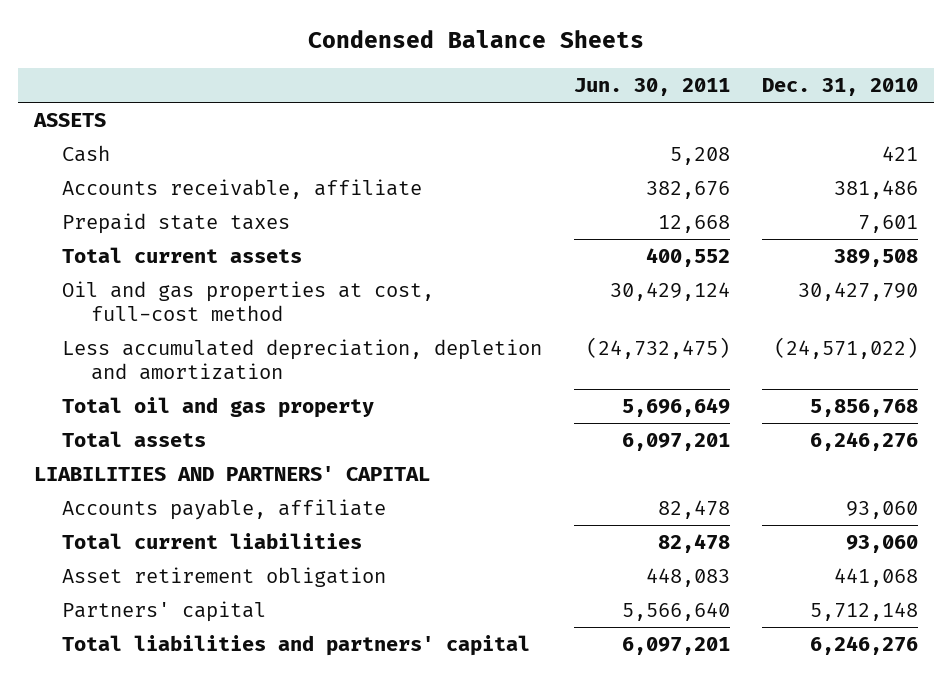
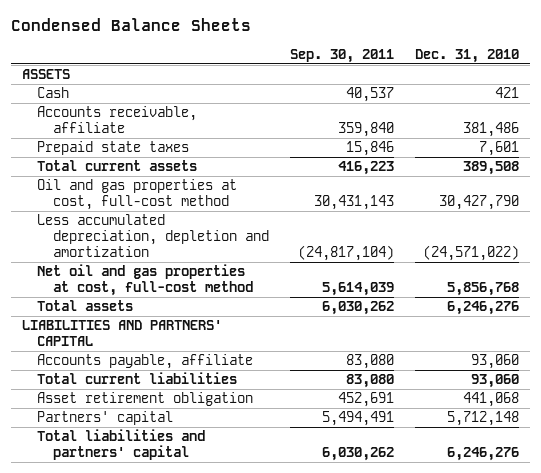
[574,78,731,97] Jun. 30, 2011 -> none
none -> [290,48,395,63] Sep. 30, 2011
[62,397,375,419] Total oil and gas property -> [37,264,253,297] Net oil and gas properties at cost, full-cost method

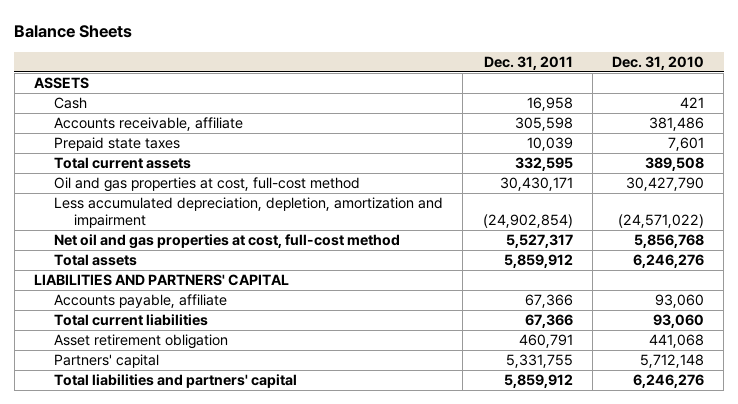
[10,18,251,32] Condensed Balance Sheets -> [14,25,133,39] Balance Sheets
[290,48,395,63] Sep. 30, 2011 -> none
none -> [483,55,573,70] Dec. 31, 2011
[37,214,269,258] Less accumulated depreciation, depletion and amortization -> [54,197,444,229] Less accumulated depreciation, depletion, amortization and impairment

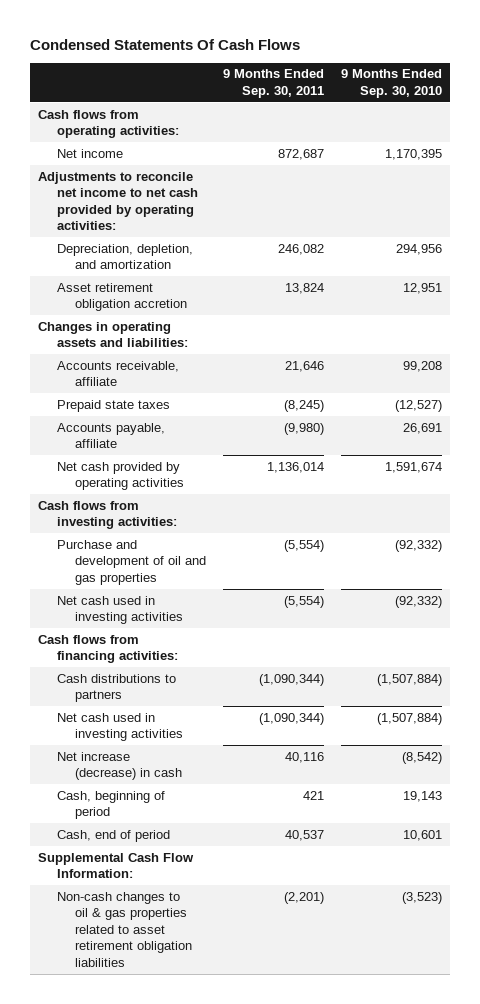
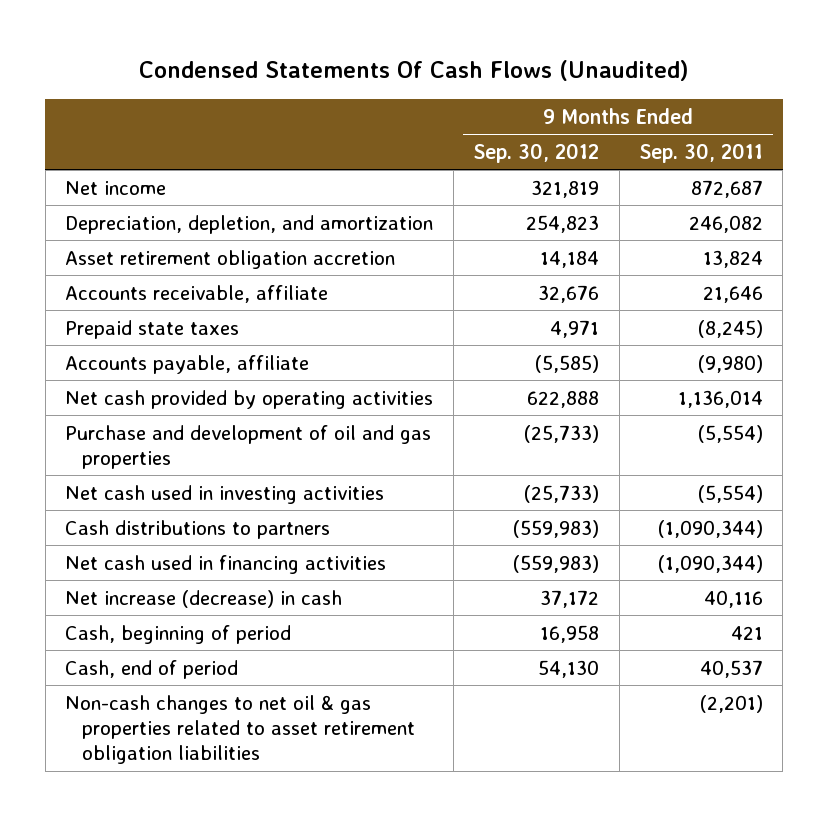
[29,38,300,50] Condensed Statements Of Cash Flows -> [139,59,690,81] Condensed Statements Of Cash Flows (Unaudited)
[340,69,442,98] 9 Months Ended Sep. 30, 2010 -> none
none -> [473,142,600,163] Sep. 30, 2012
[38,109,179,139] Cash flows from operating activities: -> none
[38,171,198,231] Adjustments to reconcile net income to net cash provided by operating activities: -> none
[38,321,188,348] Changes in operating assets and liabilities: -> none
[38,500,177,530] Cash flows from investing activities: -> none
[38,634,178,664] Cash flows from financing activities: -> none
[56,712,184,742] Net cash used in investing activities -> [65,554,387,574] Net cash used in financing activities
[38,852,195,879] Supplemental Cash Flow Information: -> none
[56,891,193,967] Non-cash changes to oil & gas properties related to asset retirement obligation liabilities -> [65,694,415,765] Non-cash changes to net oil & gas properties related to asset retirement obligation liabilities

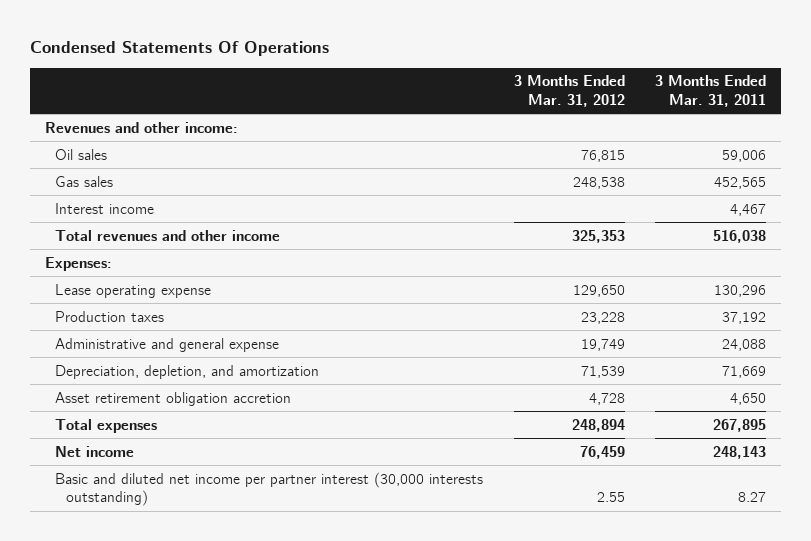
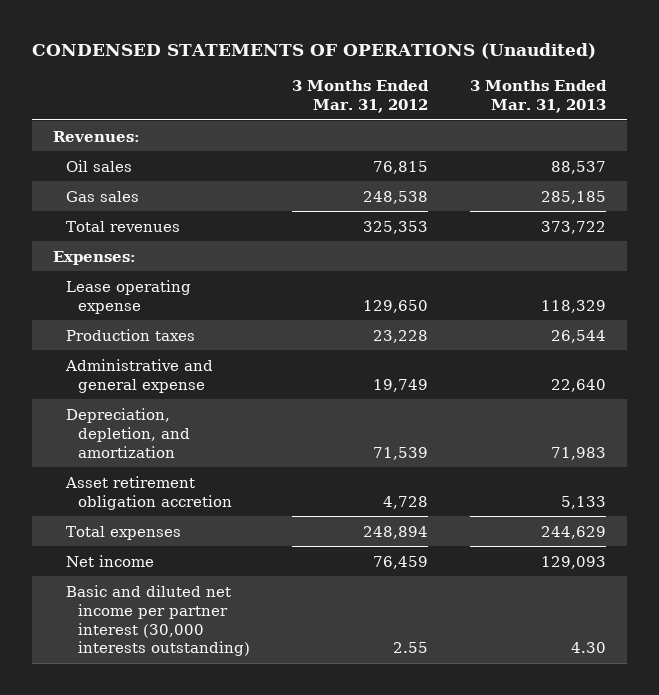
[29,40,329,56] Condensed Statements Of Operations -> [32,42,597,59] CONDENSED STATEMENTS OF OPERATIONS (Unaudited)
[655,75,767,108] 3 Months Ended Mar. 31, 2011 -> none
none -> [469,80,607,114] 3 Months Ended Mar. 31, 2013
[44,121,238,133] Revenues and other income: -> [53,130,141,142] Revenues:
[55,202,155,214] Interest income -> none
[55,229,281,241] Total revenues and other income -> [65,220,180,232] Total revenues

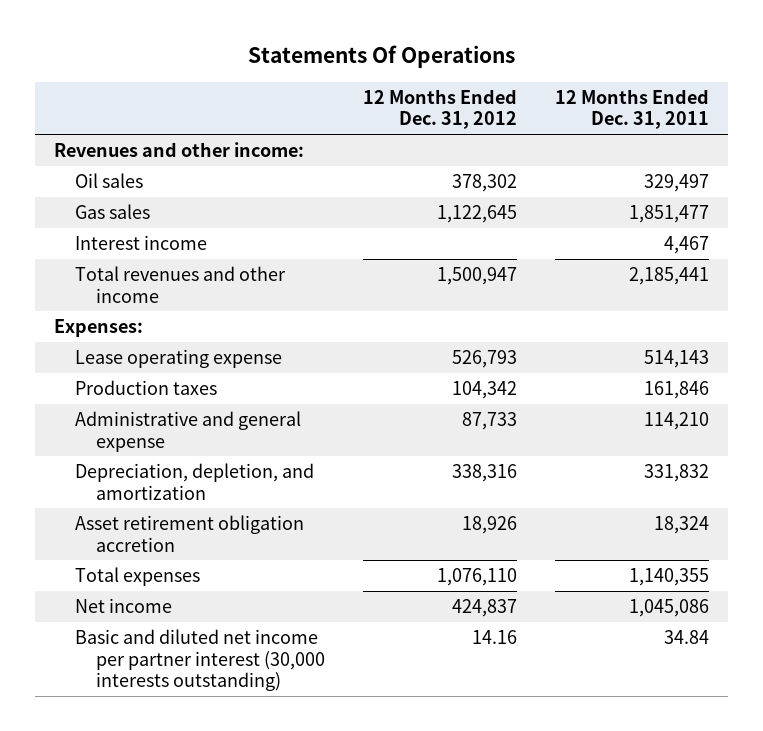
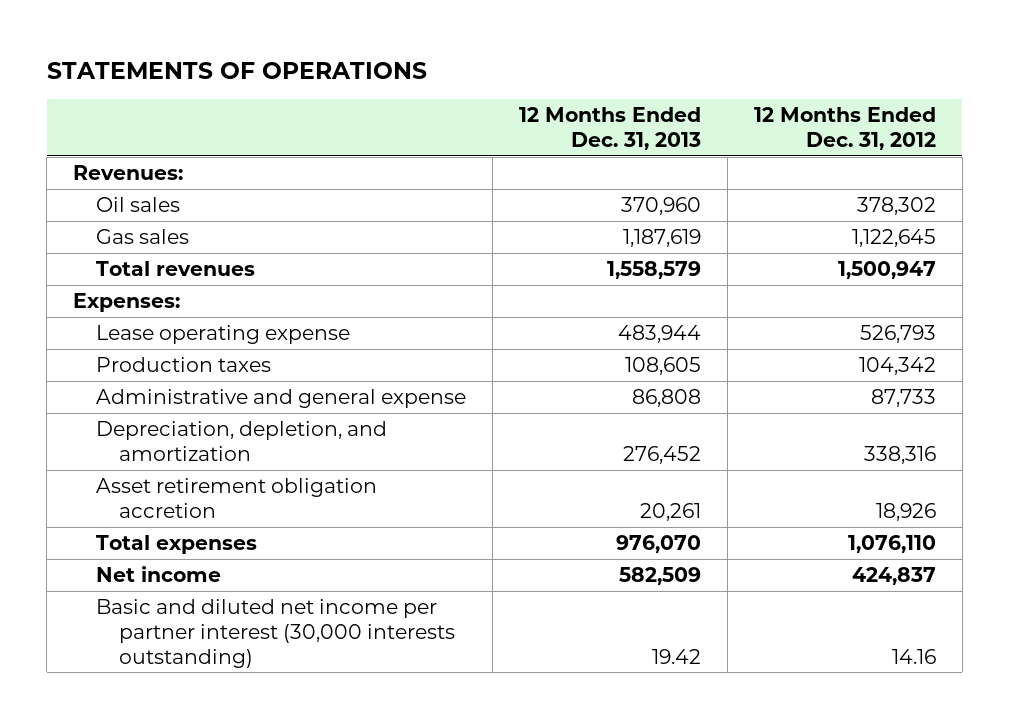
[247,45,515,69] Statements Of Operations -> [46,61,427,79] STATEMENTS OF OPERATIONS
[555,88,710,130] 12 Months Ended Dec. 31, 2011 -> none
none -> [518,107,701,150] 12 Months Ended Dec. 31, 2013
[54,142,305,158] Revenues and other income: -> [73,165,184,181] Revenues:
[74,235,207,251] Interest income -> none
[74,266,286,303] Total revenues and other income -> [95,261,255,277] Total revenues

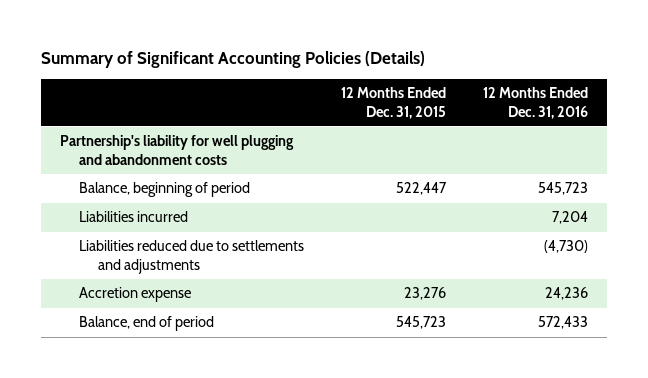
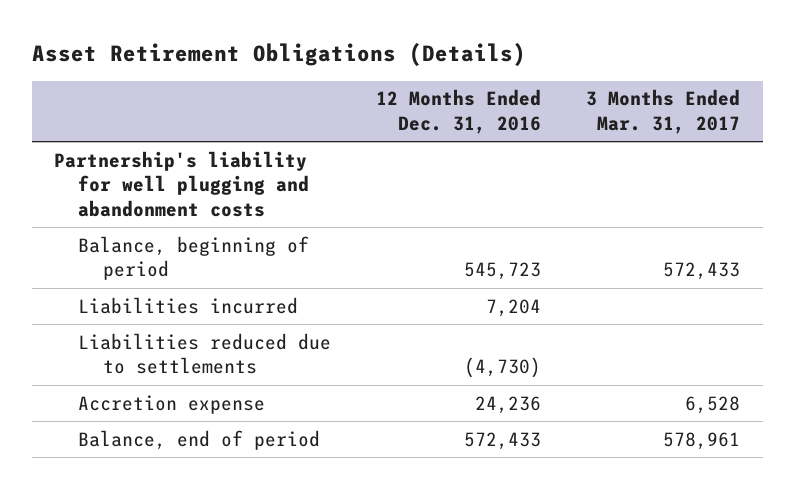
[41,50,426,68] Summary of Significant Accounting Policies (Details) -> [31,43,526,67] Asset Retirement Obligations (Details)
[341,86,447,119] 12 Months Ended Dec. 31, 2015 -> none
none -> [586,89,741,134] 3 Months Ended Mar. 31, 2017
[78,240,304,274] Liabilities reduced due to settlements and adjustments -> [78,332,332,375] Liabilities reduced due to settlements

